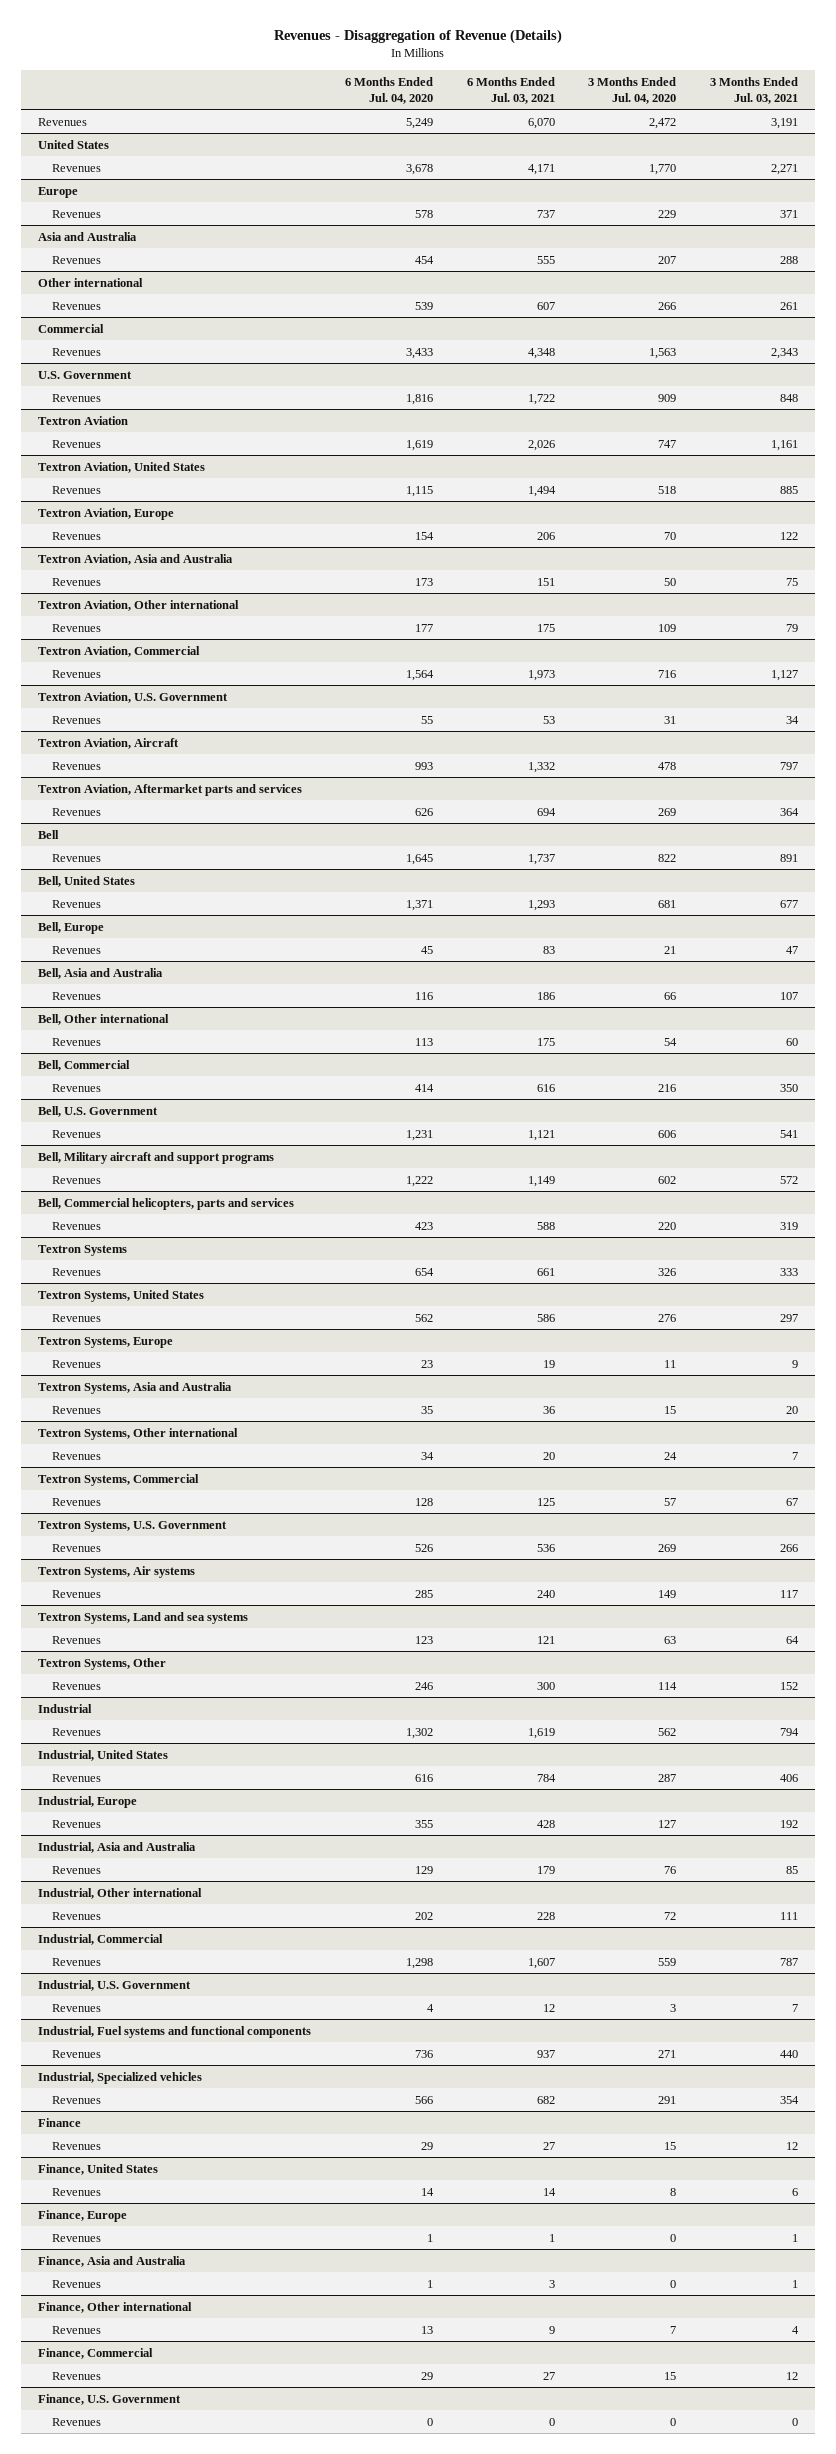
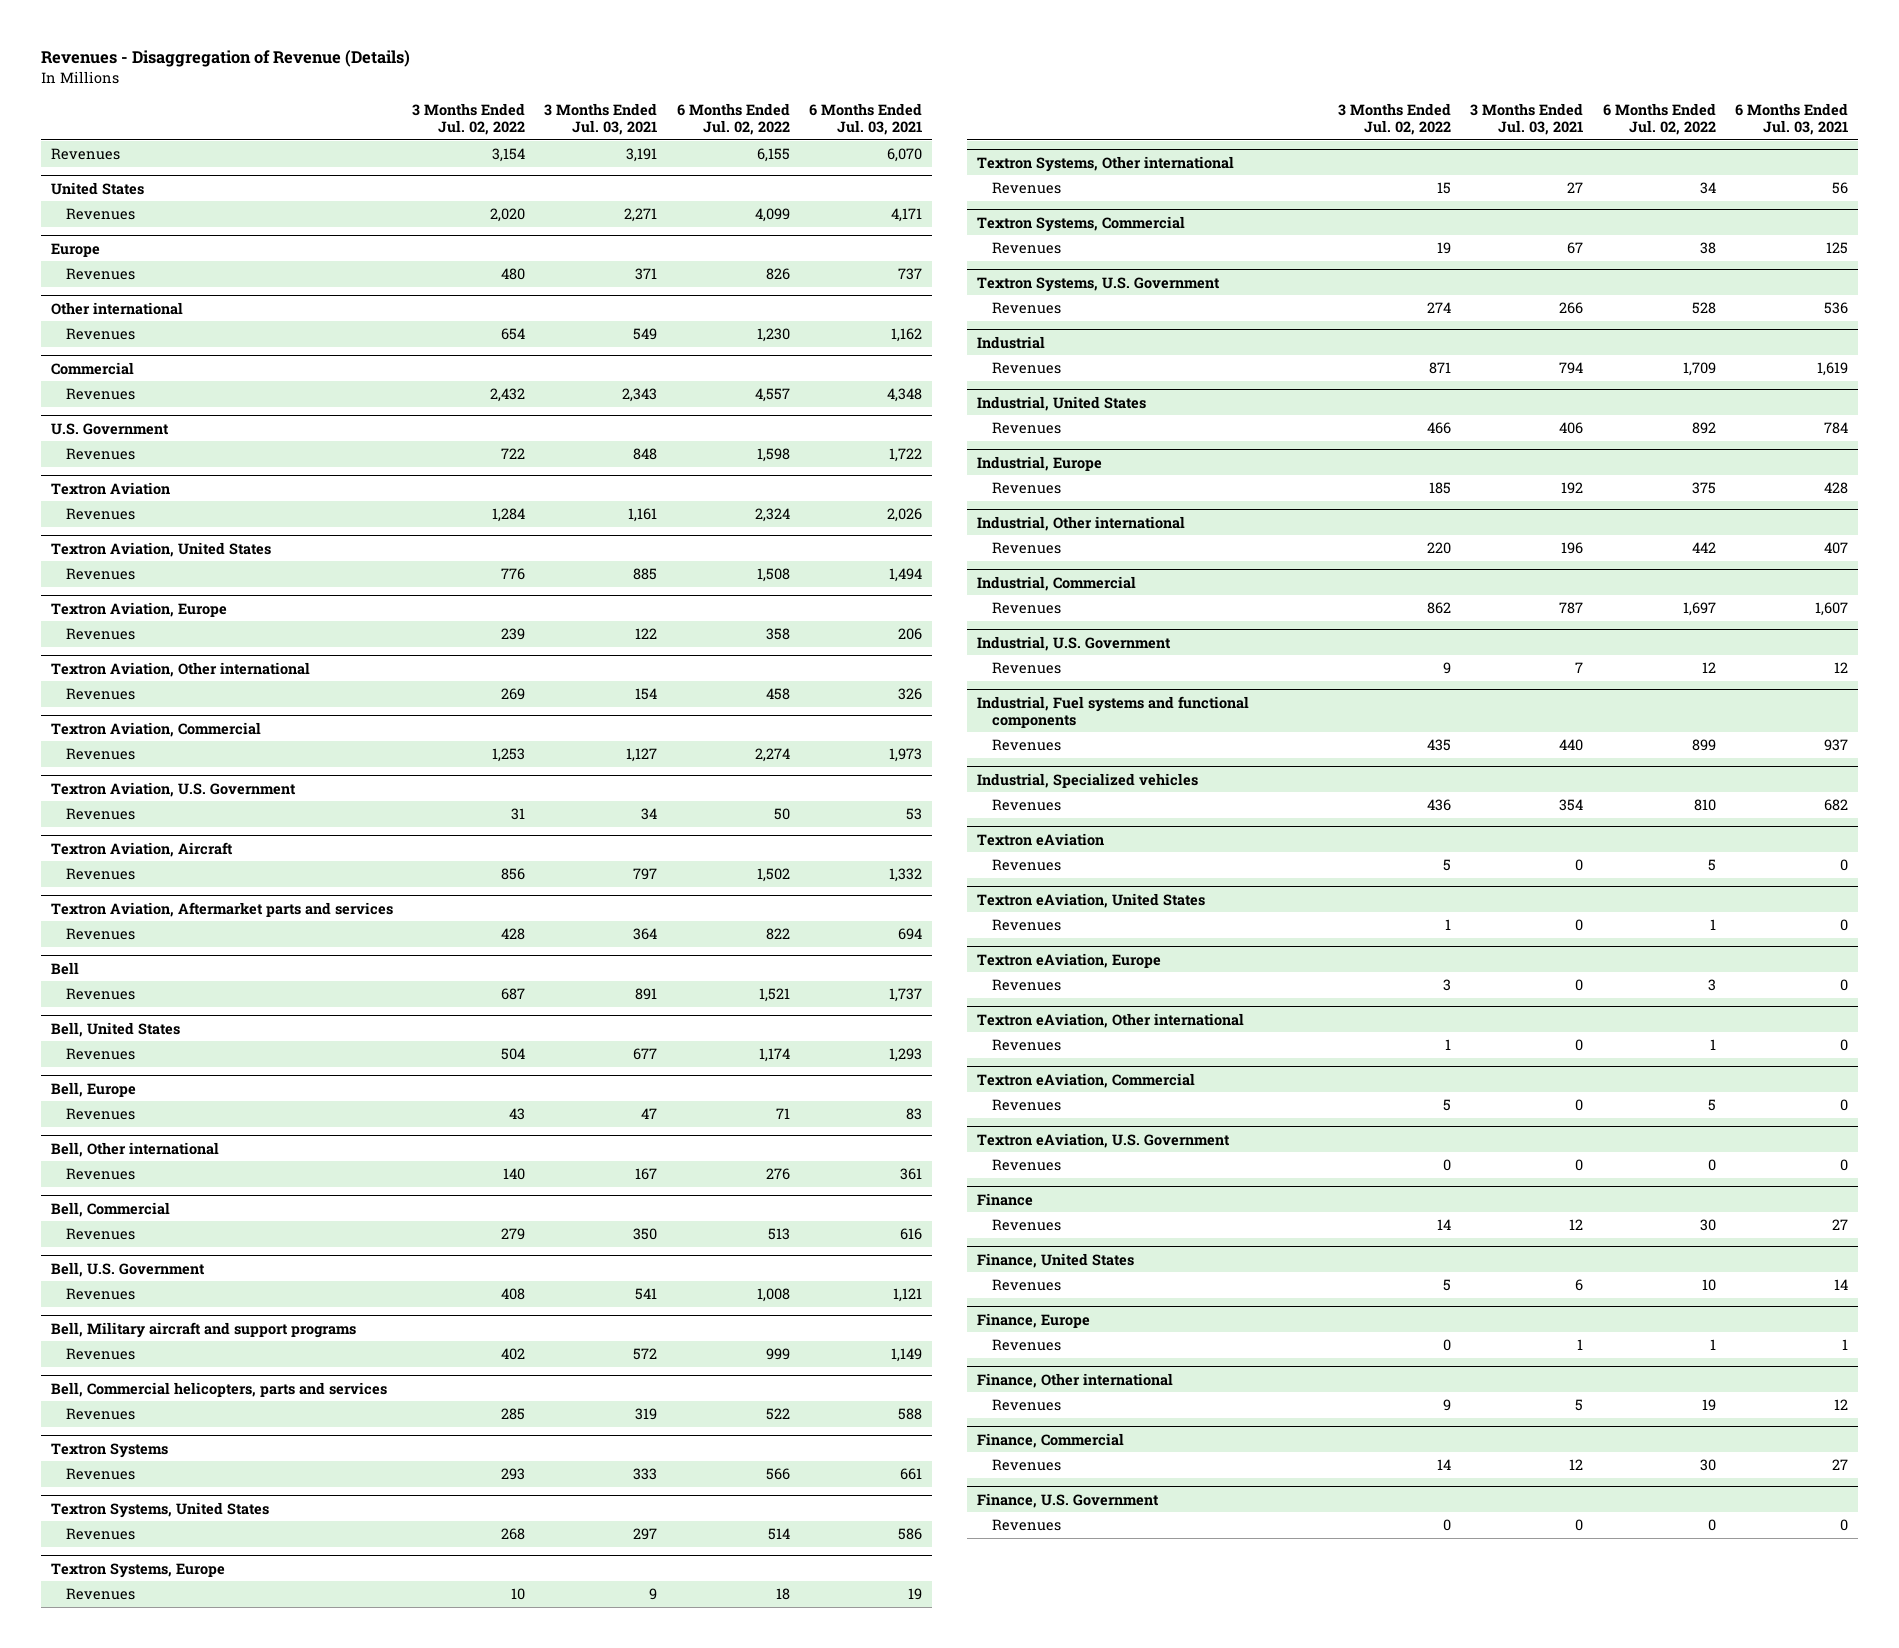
[344,76,433,104] 6 Months Ended Jul. 04, 2020 -> none
[588,76,677,104] 3 Months Ended Jul. 04, 2020 -> none
none -> [412,102,526,136] 3 Months Ended Jul. 02, 2022
none -> [676,102,790,136] 6 Months Ended Jul. 02, 2022
[37,231,137,241] Asia and Australia -> none
[51,255,101,264] Revenues -> none
[536,301,555,310] 607 -> [890,328,922,343] 1,162
[780,301,799,310] 261 -> [633,328,658,341] 549
[37,553,233,565] Textron Aviation, Asia and Australia -> none
[51,577,101,586] Revenues -> none
[536,623,555,632] 175 -> [897,688,922,701] 326
[786,623,799,632] 79 -> [635,688,658,701] 154
[37,967,163,979] Bell, Asia and Australia -> none
[51,991,101,1000] Revenues -> none
[536,1037,555,1046] 175 -> [899,1168,922,1181] 361
[786,1037,799,1046] 60 -> [635,1168,658,1181] 167
[37,1381,232,1394] Textron Systems, Asia and Australia -> none
[51,1405,101,1414] Revenues -> none
[542,1451,555,1460] 20 -> [1832,182,1849,195] 56
[792,1451,799,1460] 7 -> [1567,182,1584,194] 27
[37,1565,195,1578] Textron Systems, Air systems -> none
[51,1589,101,1598] Revenues -> none
[37,1611,248,1624] Textron Systems, Land and sea systems -> none
[51,1635,101,1644] Revenues -> none
[37,1657,166,1670] Textron Systems, Other -> none
[51,1681,101,1690] Revenues -> none
[37,1841,196,1853] Industrial, Asia and Australia -> none
[51,1865,101,1874] Revenues -> none
[536,1911,555,1920] 228 -> [1824,542,1849,555] 407
[780,1911,799,1920] 111 -> [1561,542,1584,555] 196
none -> [976,832,1104,846] Textron eAviation
none -> [991,859,1061,872] Revenues
none -> [976,892,1205,908] Textron eAviation, United States
none -> [991,919,1061,932] Revenues
none -> [976,952,1161,968] Textron eAviation, Europe
none -> [991,979,1061,992] Revenues
none -> [976,1012,1244,1028] Textron eAviation, Other international
none -> [991,1039,1061,1052] Revenues
none -> [976,1072,1195,1088] Textron eAviation, Commercial
none -> [991,1099,1061,1112] Revenues
none -> [976,1132,1230,1148] Textron eAviation, U.S. Government
none -> [991,1159,1061,1172] Revenues
[37,2255,186,2267] Finance, Asia and Australia -> none
[51,2279,101,2288] Revenues -> none
[548,2325,555,2334] 9 -> [1834,1399,1849,1411] 12
[792,2325,800,2334] 4 -> [1575,1399,1584,1412] 5

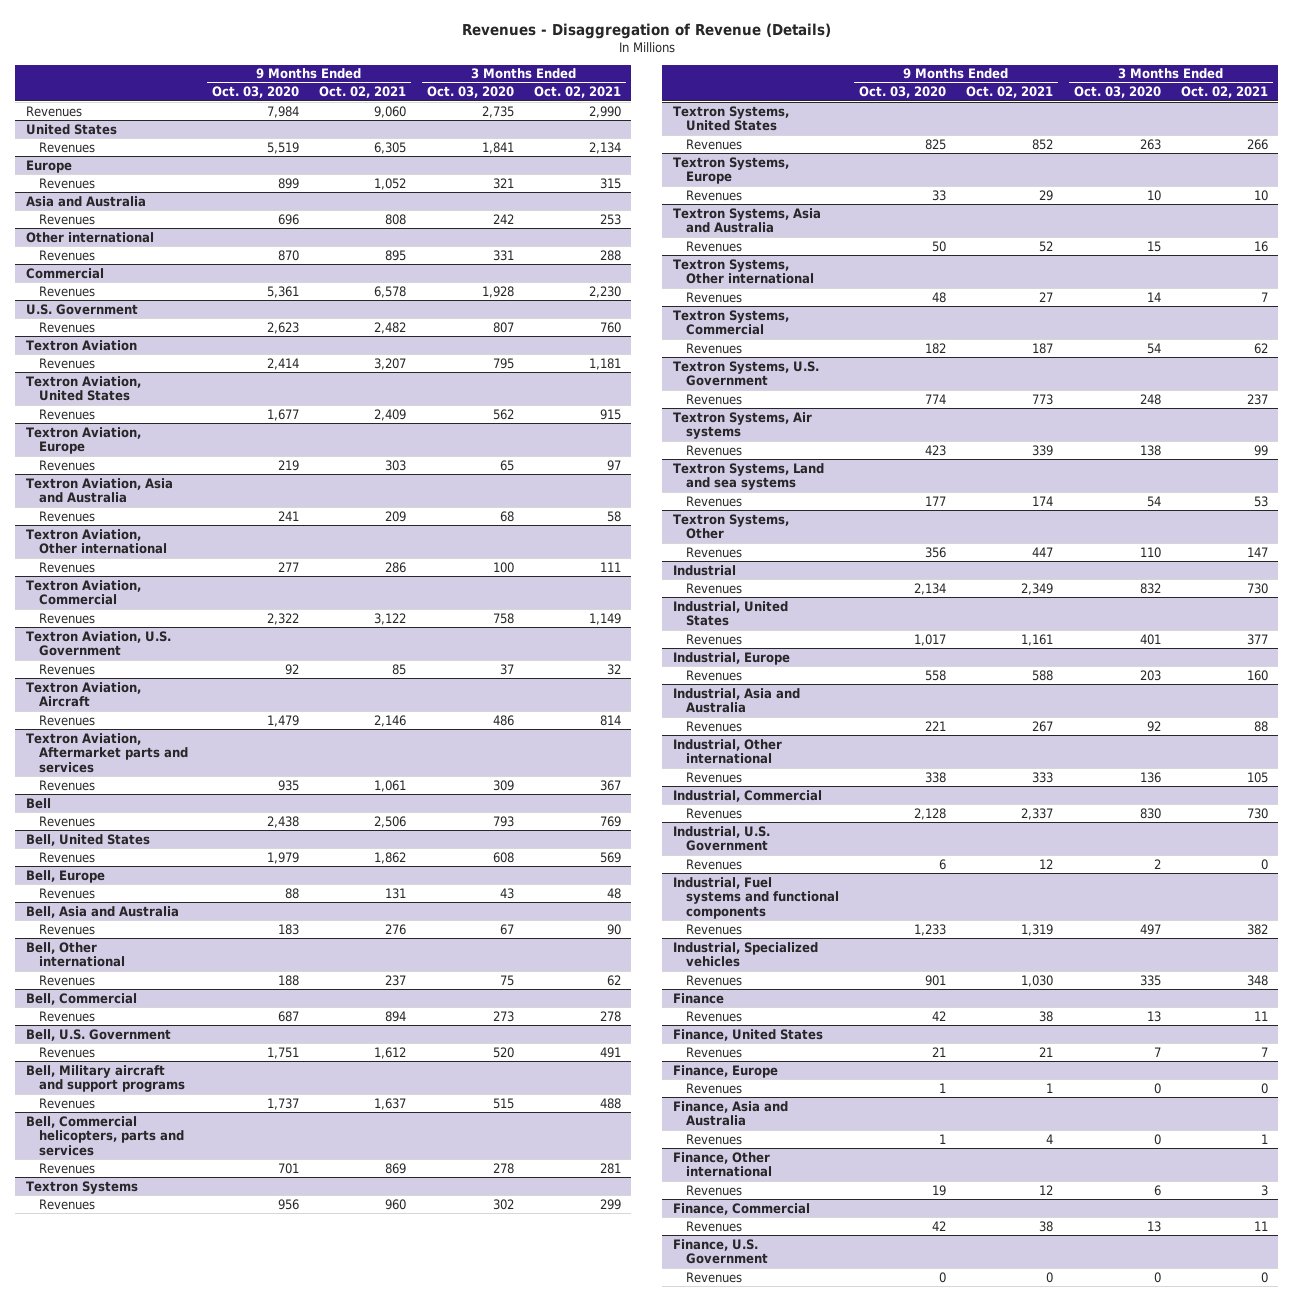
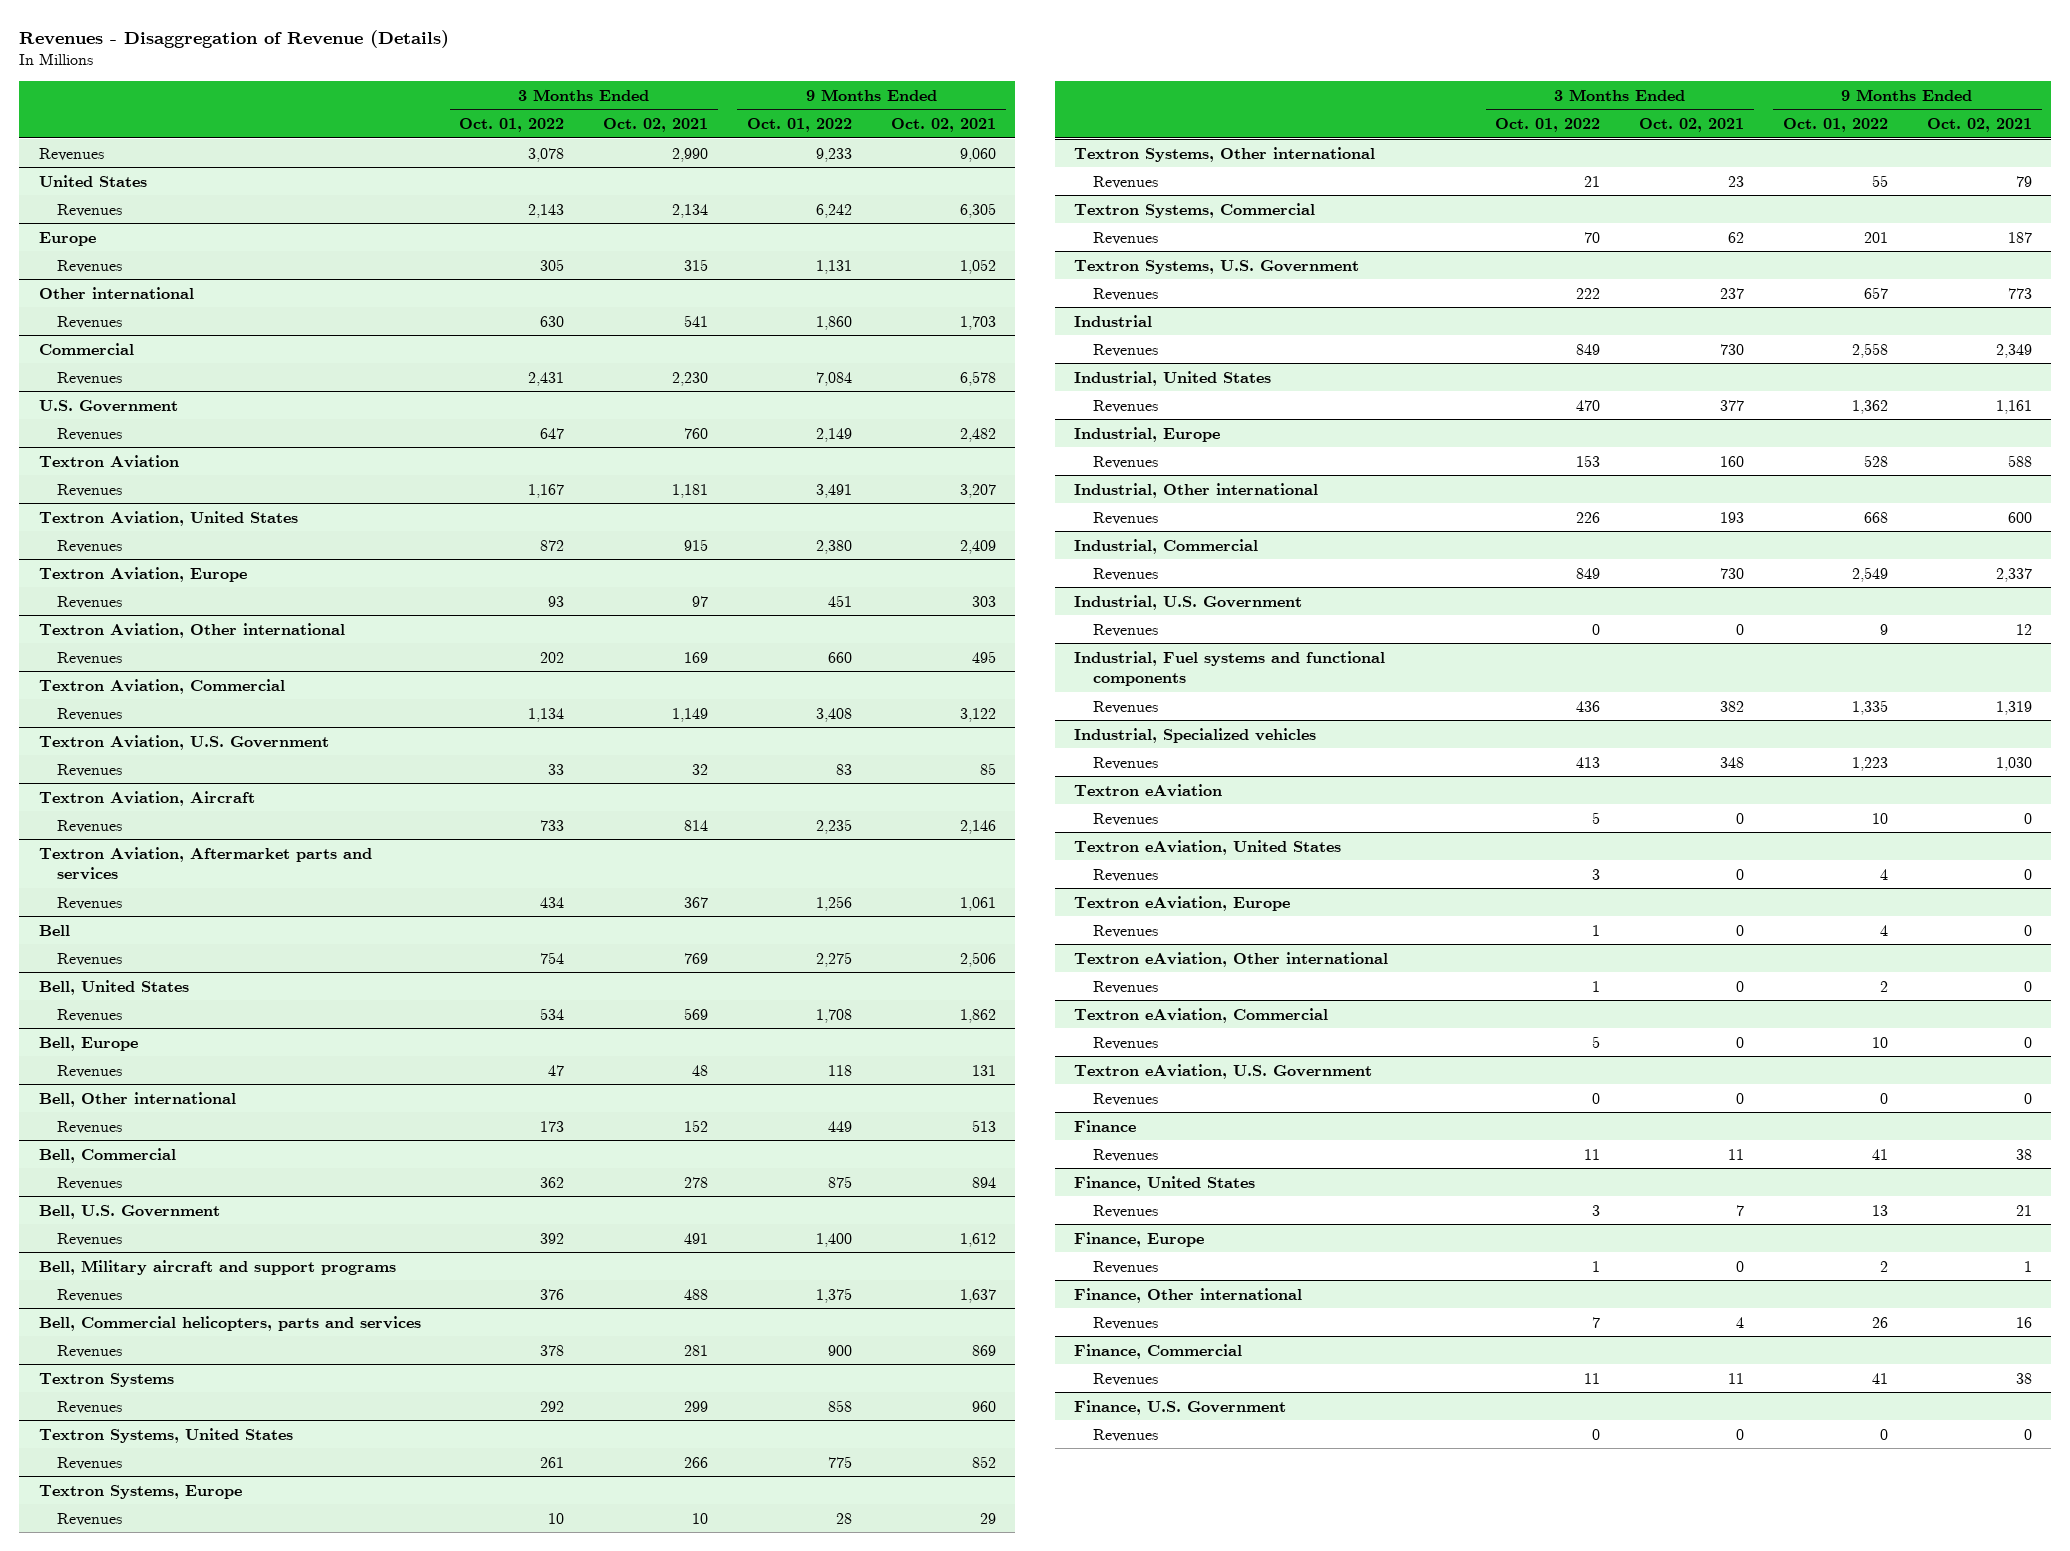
[212,86,300,99] Oct. 03, 2020 -> none
[426,86,514,99] Oct. 03, 2020 -> none
none -> [459,118,565,133] Oct. 01, 2022
none -> [747,118,853,133] Oct. 01, 2022
[25,195,146,207] Asia and Australia -> none
[38,213,95,225] Revenues -> none
[385,249,407,261] 895 -> [960,315,997,330] 1,703
[599,249,621,261] 288 -> [684,314,709,327] 541
[25,477,173,504] Textron Aviation, Asia and Australia -> none
[38,510,95,522] Revenues -> none
[385,561,407,573] 286 -> [972,650,997,663] 495
[599,561,621,572] 111 -> [684,651,709,663] 169
[25,905,179,918] Bell, Asia and Australia -> none
[38,923,95,935] Revenues -> none
[385,974,407,986] 237 -> [972,1119,997,1132] 513
[606,974,621,986] 62 -> [684,1119,709,1132] 152
[672,207,821,234] Textron Systems, Asia and Australia -> none
[685,240,742,252] Revenues -> none
[1039,291,1054,302] 27 -> [2015,175,2032,187] 79
[1260,291,1268,302] 7 -> [1728,175,1745,187] 23
[672,411,812,440] Textron Systems, Air systems -> none
[685,444,742,456] Revenues -> none
[672,462,824,491] Textron Systems, Land and sea systems -> none
[685,495,742,507] Revenues -> none
[672,513,789,540] Textron Systems, Other -> none
[685,546,742,558] Revenues -> none
[672,687,800,714] Industrial, Asia and Australia -> none
[685,720,742,732] Revenues -> none
[1032,771,1054,783] 333 -> [2007,511,2032,523] 600
[1246,771,1268,783] 105 -> [1720,511,1745,523] 193
none -> [1074,783,1223,797] Textron eAviation
none -> [1093,812,1159,826] Revenues
none -> [1074,839,1342,855] Textron eAviation, United States
none -> [1093,868,1159,882] Revenues
none -> [1074,895,1291,911] Textron eAviation, Europe
none -> [1093,924,1159,938] Revenues
none -> [1074,951,1389,967] Textron eAviation, Other international
none -> [1093,980,1159,994] Revenues
none -> [1074,1007,1329,1023] Textron eAviation, Commercial
none -> [1093,1036,1159,1050] Revenues
none -> [1074,1063,1373,1079] Textron eAviation, U.S. Government
none -> [1093,1092,1159,1106] Revenues
[672,1100,788,1127] Finance, Asia and Australia -> none
[685,1133,742,1145] Revenues -> none
[1039,1184,1054,1195] 12 -> [2015,1316,2032,1328] 16
[1260,1184,1268,1196] 3 -> [1736,1316,1745,1328] 4

